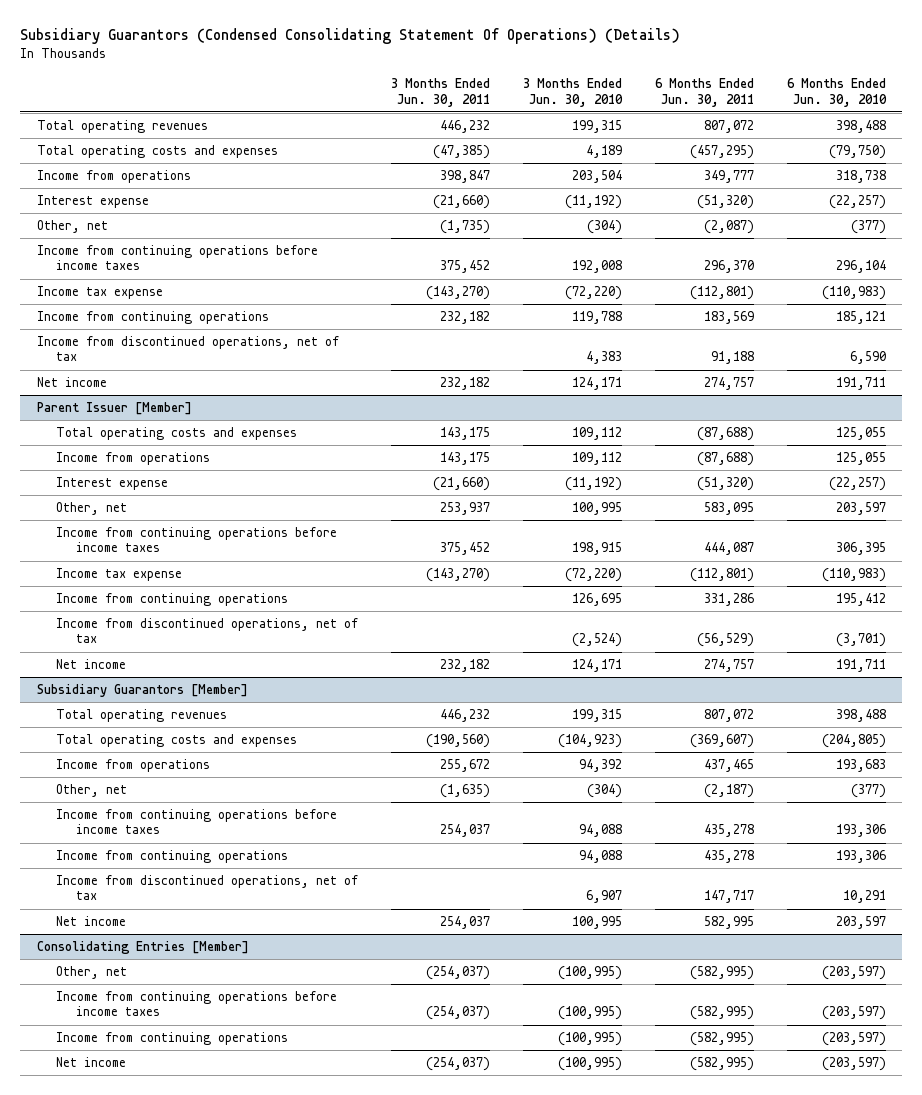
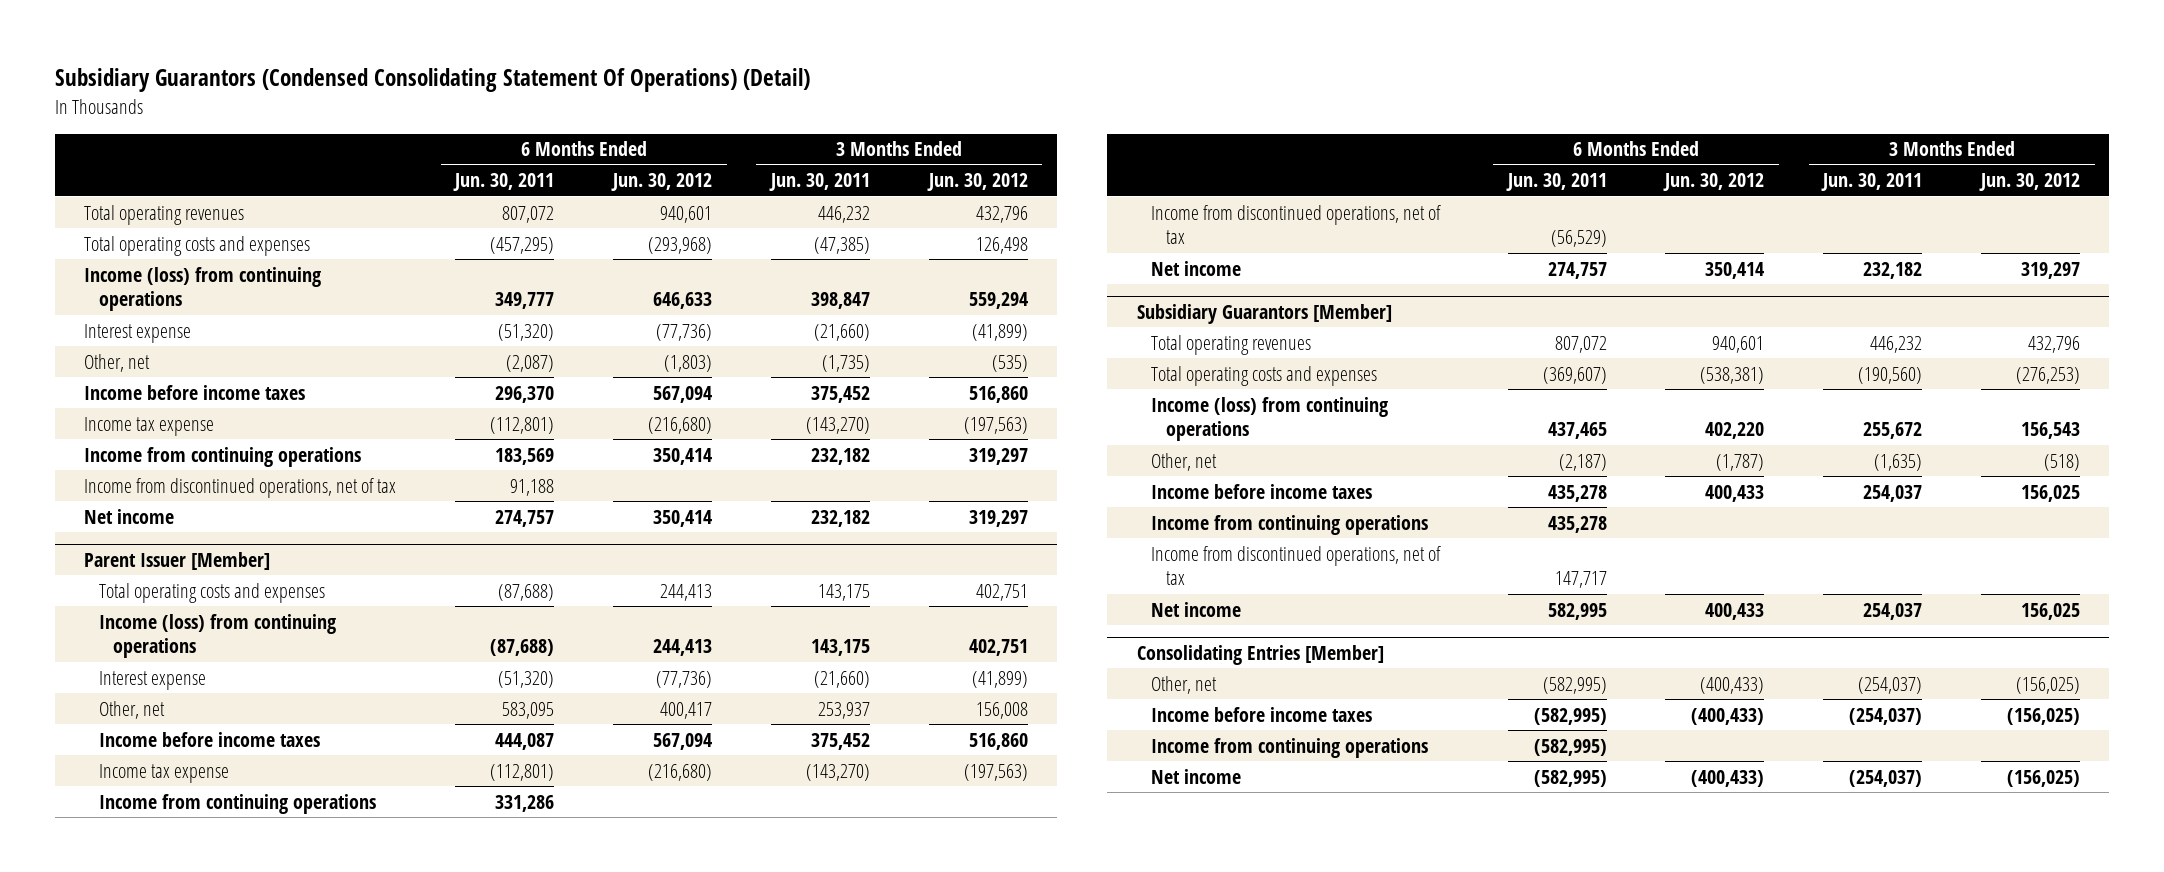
[20,28,681,45] Subsidiary Guarantors (Condensed Consolidating Statement Of Operations) (Details) -> [54,68,810,93] Subsidiary Guarantors (Condensed Consolidating Statement Of Operations) (Detail)
[523,78,624,107] 3 Months Ended Jun. 30, 2010 -> none
[786,78,887,107] 6 Months Ended Jun. 30, 2010 -> none
none -> [611,173,713,192] Jun. 30, 2012
none -> [926,173,1028,192] Jun. 30, 2012
[36,170,191,184] Income from operations -> [84,266,322,312] Income (loss) from continuing operations
[36,245,318,271] Income from continuing operations before income taxes -> [84,384,306,400] Income before income taxes
[56,452,211,466] Income from operations -> [98,613,336,659] Income (loss) from continuing operations
[56,527,338,553] Income from continuing operations before income taxes -> [98,731,320,747] Income before income taxes
[56,759,211,773] Income from operations -> [1151,396,1389,442] Income (loss) from continuing operations
[56,809,338,835] Income from continuing operations before income taxes -> [1151,483,1373,499] Income before income taxes
[56,991,338,1017] Income from continuing operations before income taxes -> [1151,706,1373,722] Income before income taxes

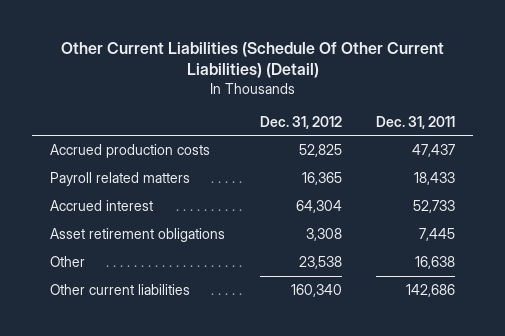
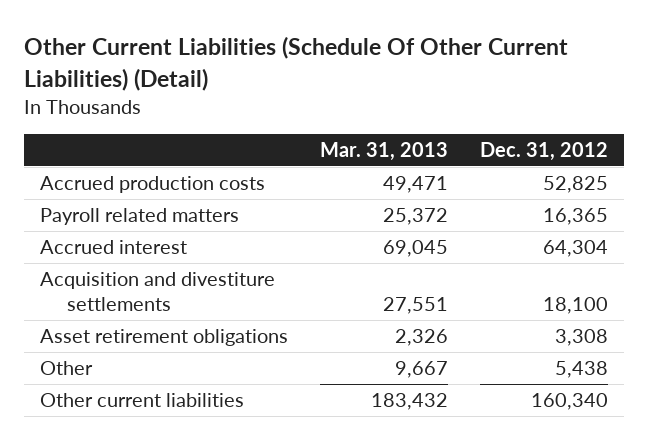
[376,115,456,129] Dec. 31, 2011 -> none
none -> [320,142,449,162] Mar. 31, 2013
none -> [40,272,276,312] Acquisition and divestiture settlements
[298,255,342,269] 23,538 -> [555,361,609,379] 5,438

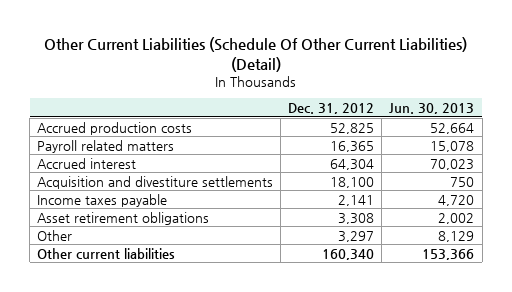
[320,142,449,162] Mar. 31, 2013 -> none
none -> [389,102,475,114] Jun. 30, 2013
none -> [37,193,168,207] Income taxes payable
[555,361,609,379] 5,438 -> [338,230,375,242] 3,297

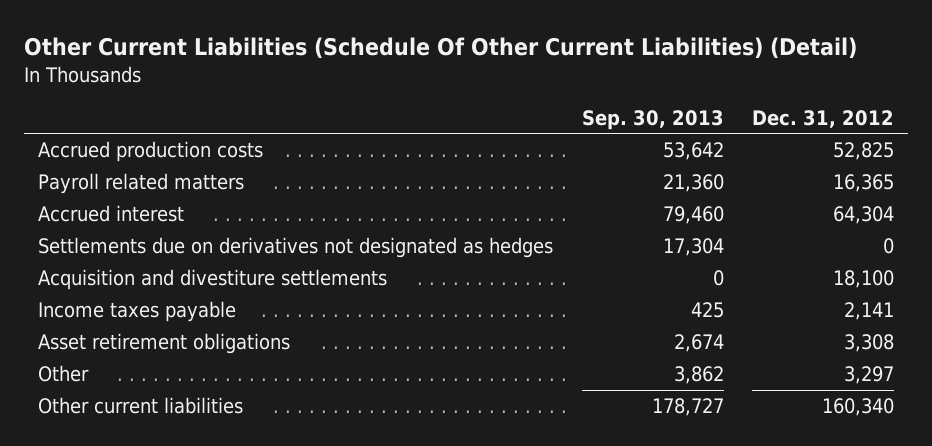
[389,102,475,114] Jun. 30, 2013 -> none
none -> [581,109,724,130] Sep. 30, 2013
none -> [38,237,554,259] Settlements due on derivatives not designated as hedges

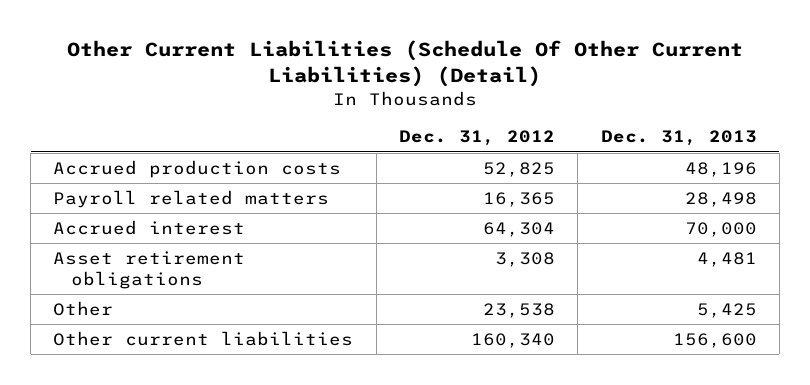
[581,109,724,130] Sep. 30, 2013 -> none
none -> [600,130,757,147] Dec. 31, 2013
[38,237,554,259] Settlements due on derivatives not designated as hedges -> none
[38,269,388,291] Acquisition and divestiture settlements -> none
[38,301,237,323] Income taxes payable -> none
[843,366,894,385] 3,297 -> [482,303,555,319] 23,538

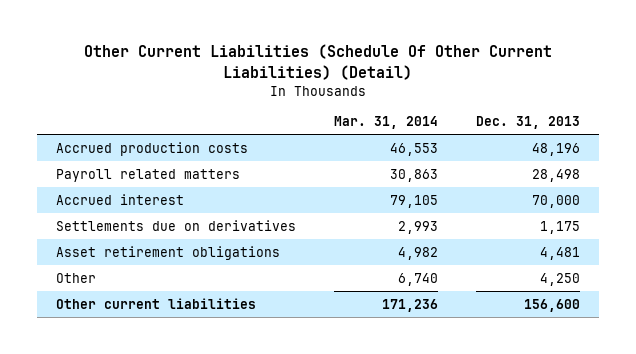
[398,130,555,147] Dec. 31, 2012 -> none
none -> [333,116,438,130] Mar. 31, 2014
none -> [55,219,296,231] Settlements due on derivatives
[696,303,757,319] 5,425 -> [540,272,581,286] 4,250

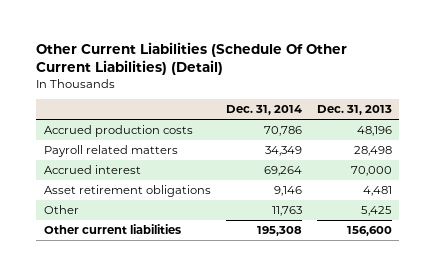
[333,116,438,130] Mar. 31, 2014 -> none
none -> [225,105,302,116] Dec. 31, 2014
[55,219,296,231] Settlements due on derivatives -> none
[540,272,581,286] 4,250 -> [360,205,392,216] 5,425

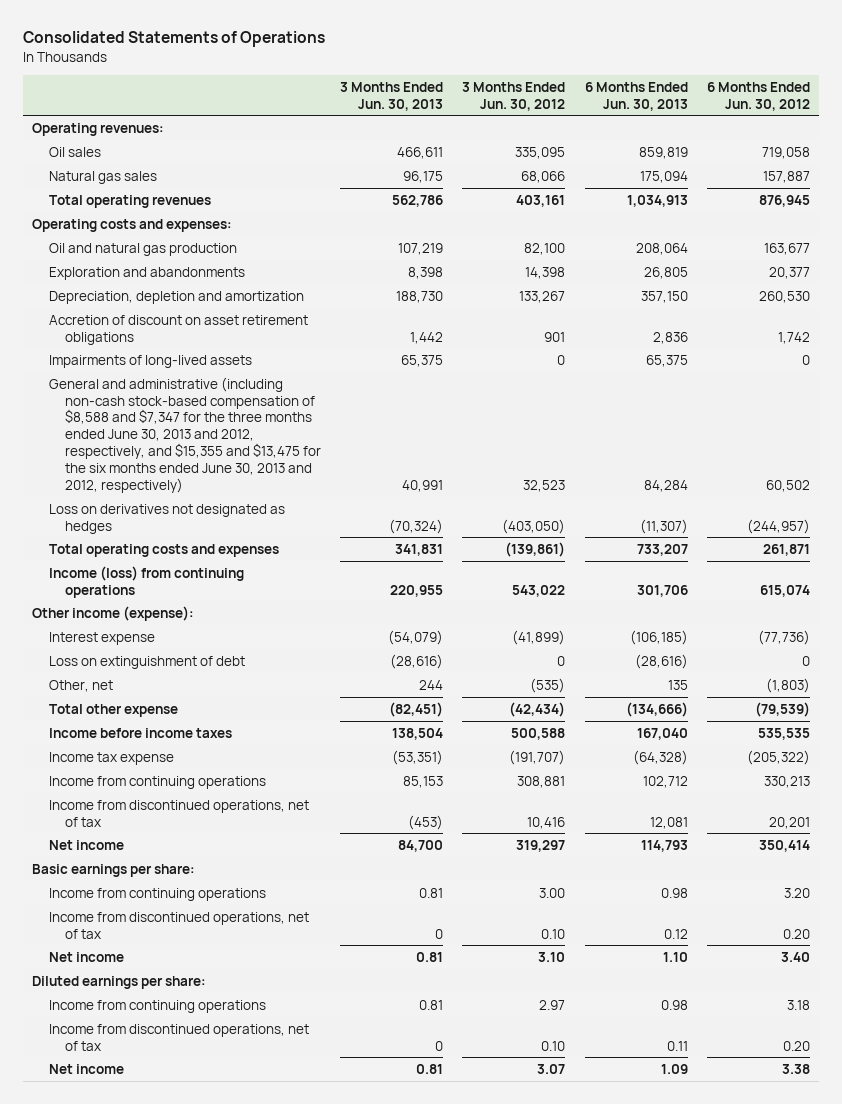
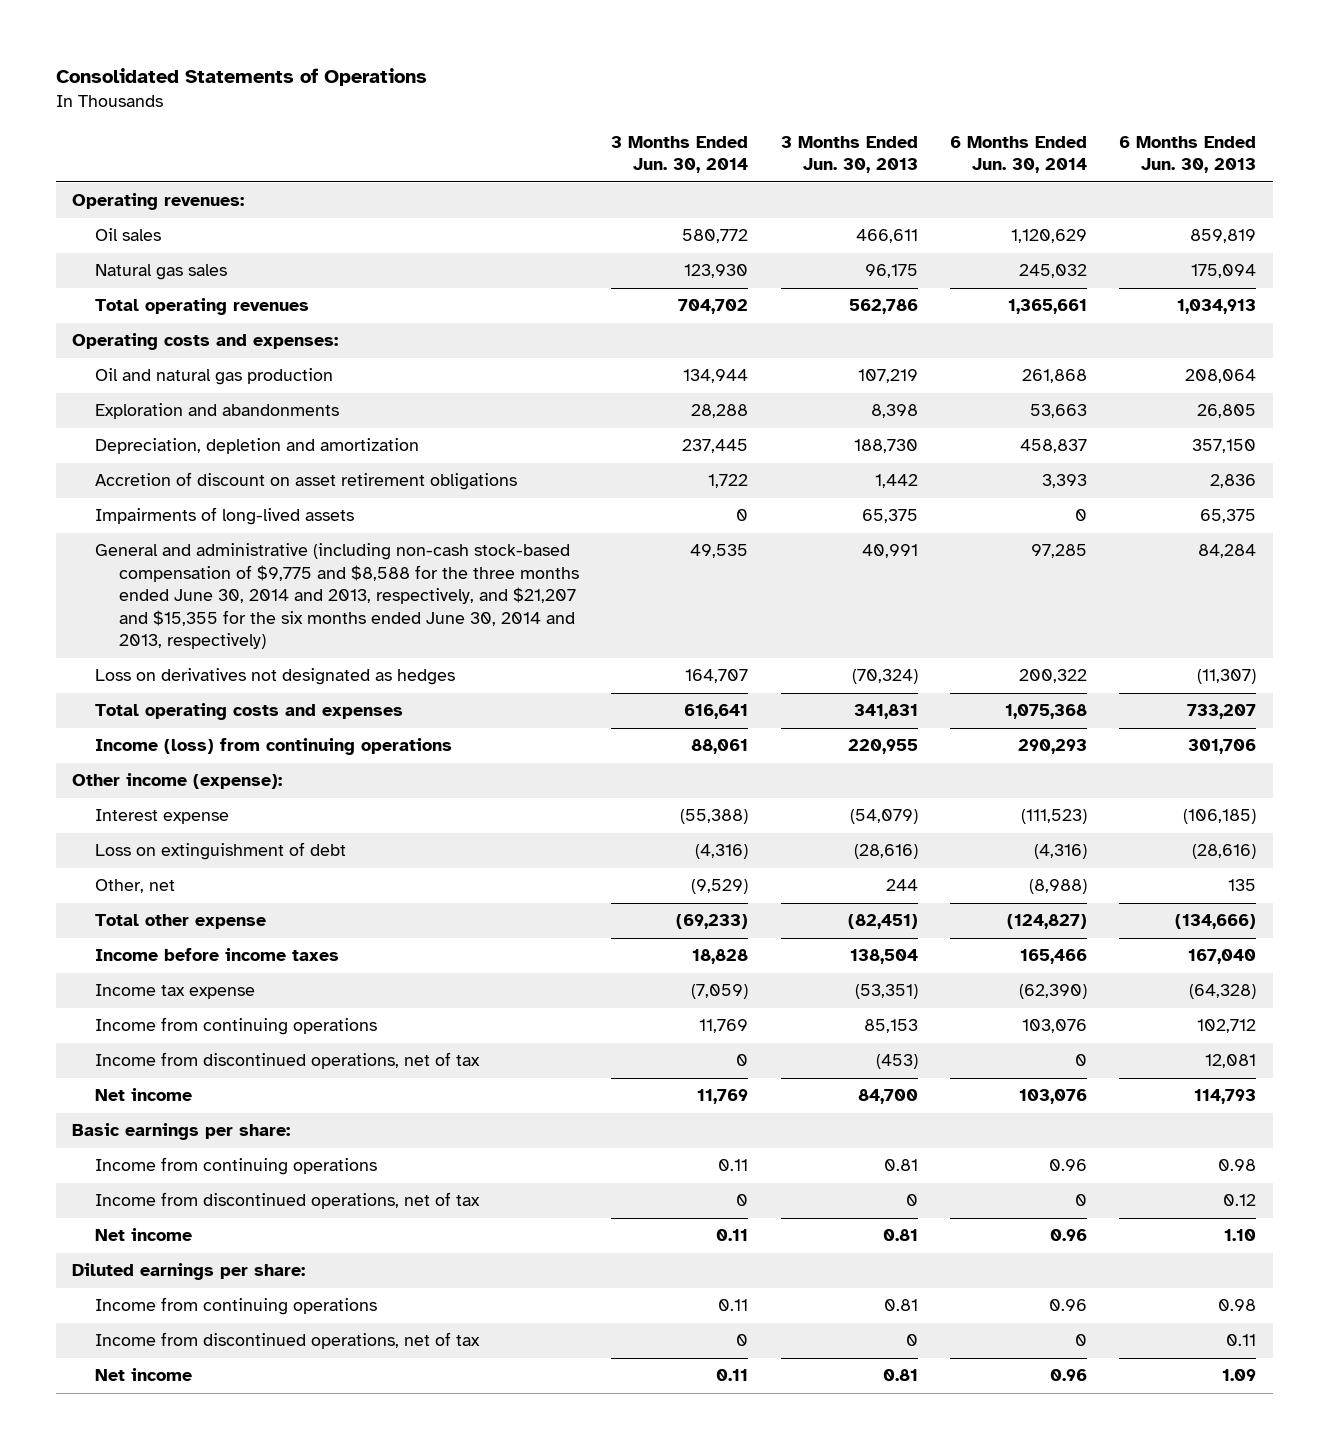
[462,81,566,111] 3 Months Ended Jun. 30, 2012 -> none
[706,81,810,111] 6 Months Ended Jun. 30, 2012 -> none
none -> [611,135,749,174] 3 Months Ended Jun. 30, 2014
none -> [950,135,1088,174] 6 Months Ended Jun. 30, 2014
[48,376,321,493] General and administrative (including non-cash stock-based compensation of $8,588 and $7,347 for the three months ended June 30, 2013 and 2012, respectively, and $15,355 and $13,475 for the six months ended June 30, 2013 and 2012, respectively) -> [95,543,579,650] General and administrative (including non-cash stock-based compensation of $9,775 and $8,588 for the three months ended June 30, 2014 and 2013, respectively, and $21,207 and $15,355 for the six months ended June 30, 2014 and 2013, respectively)

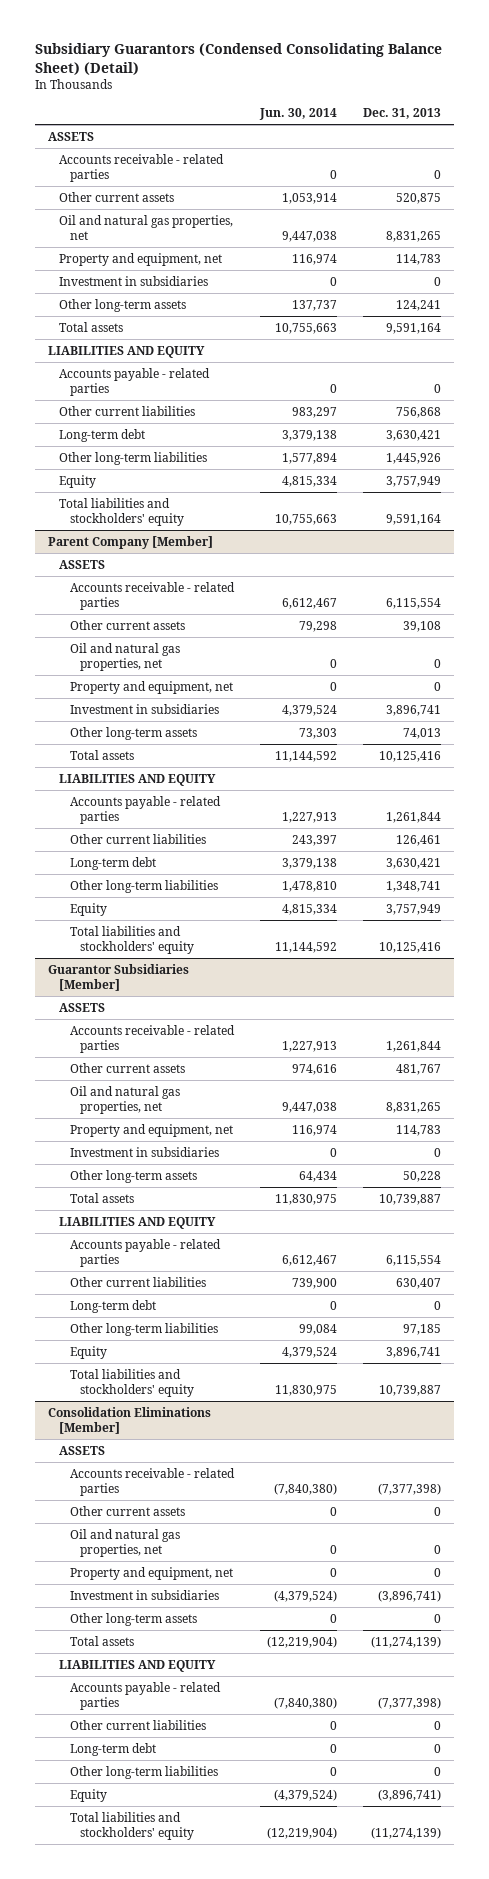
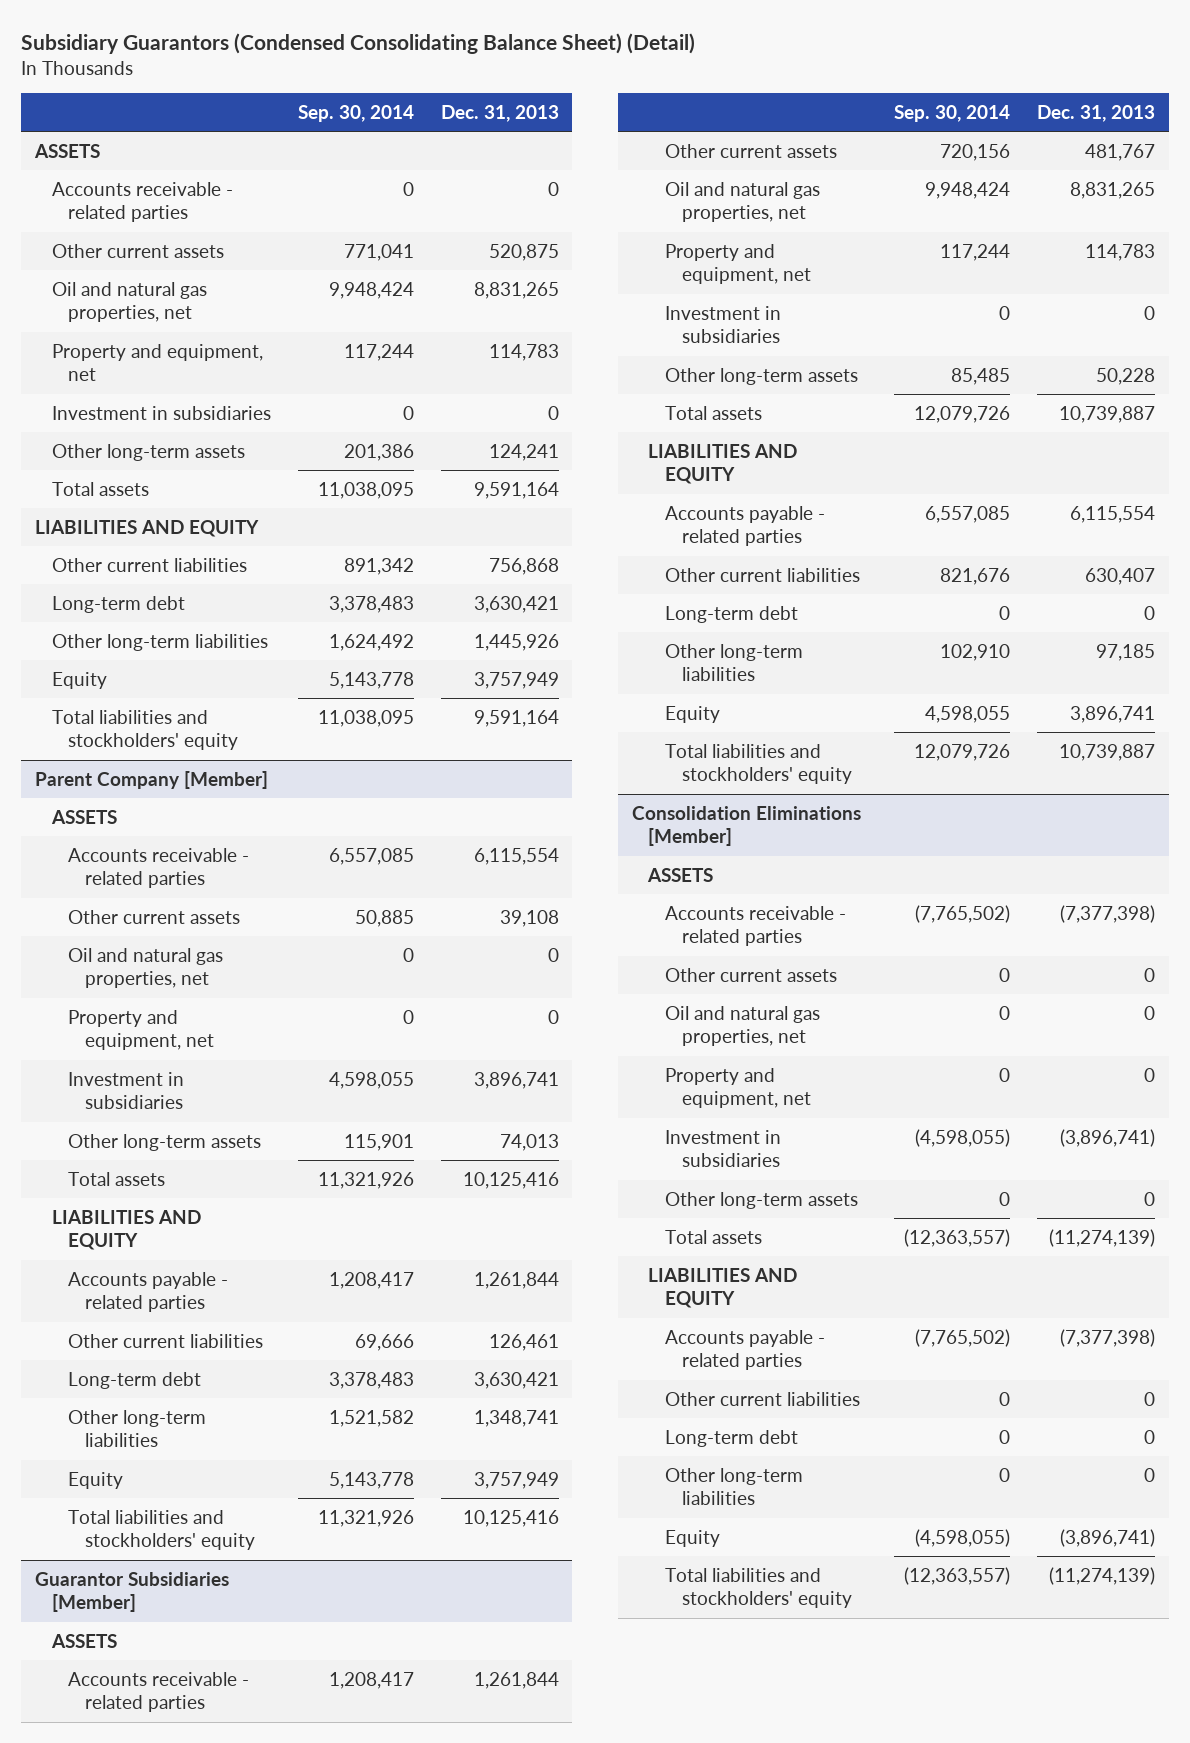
[258,107,337,120] Jun. 30, 2014 -> none
none -> [297,104,414,122] Sep. 30, 2014
[58,367,210,396] Accounts payable - related parties -> none

